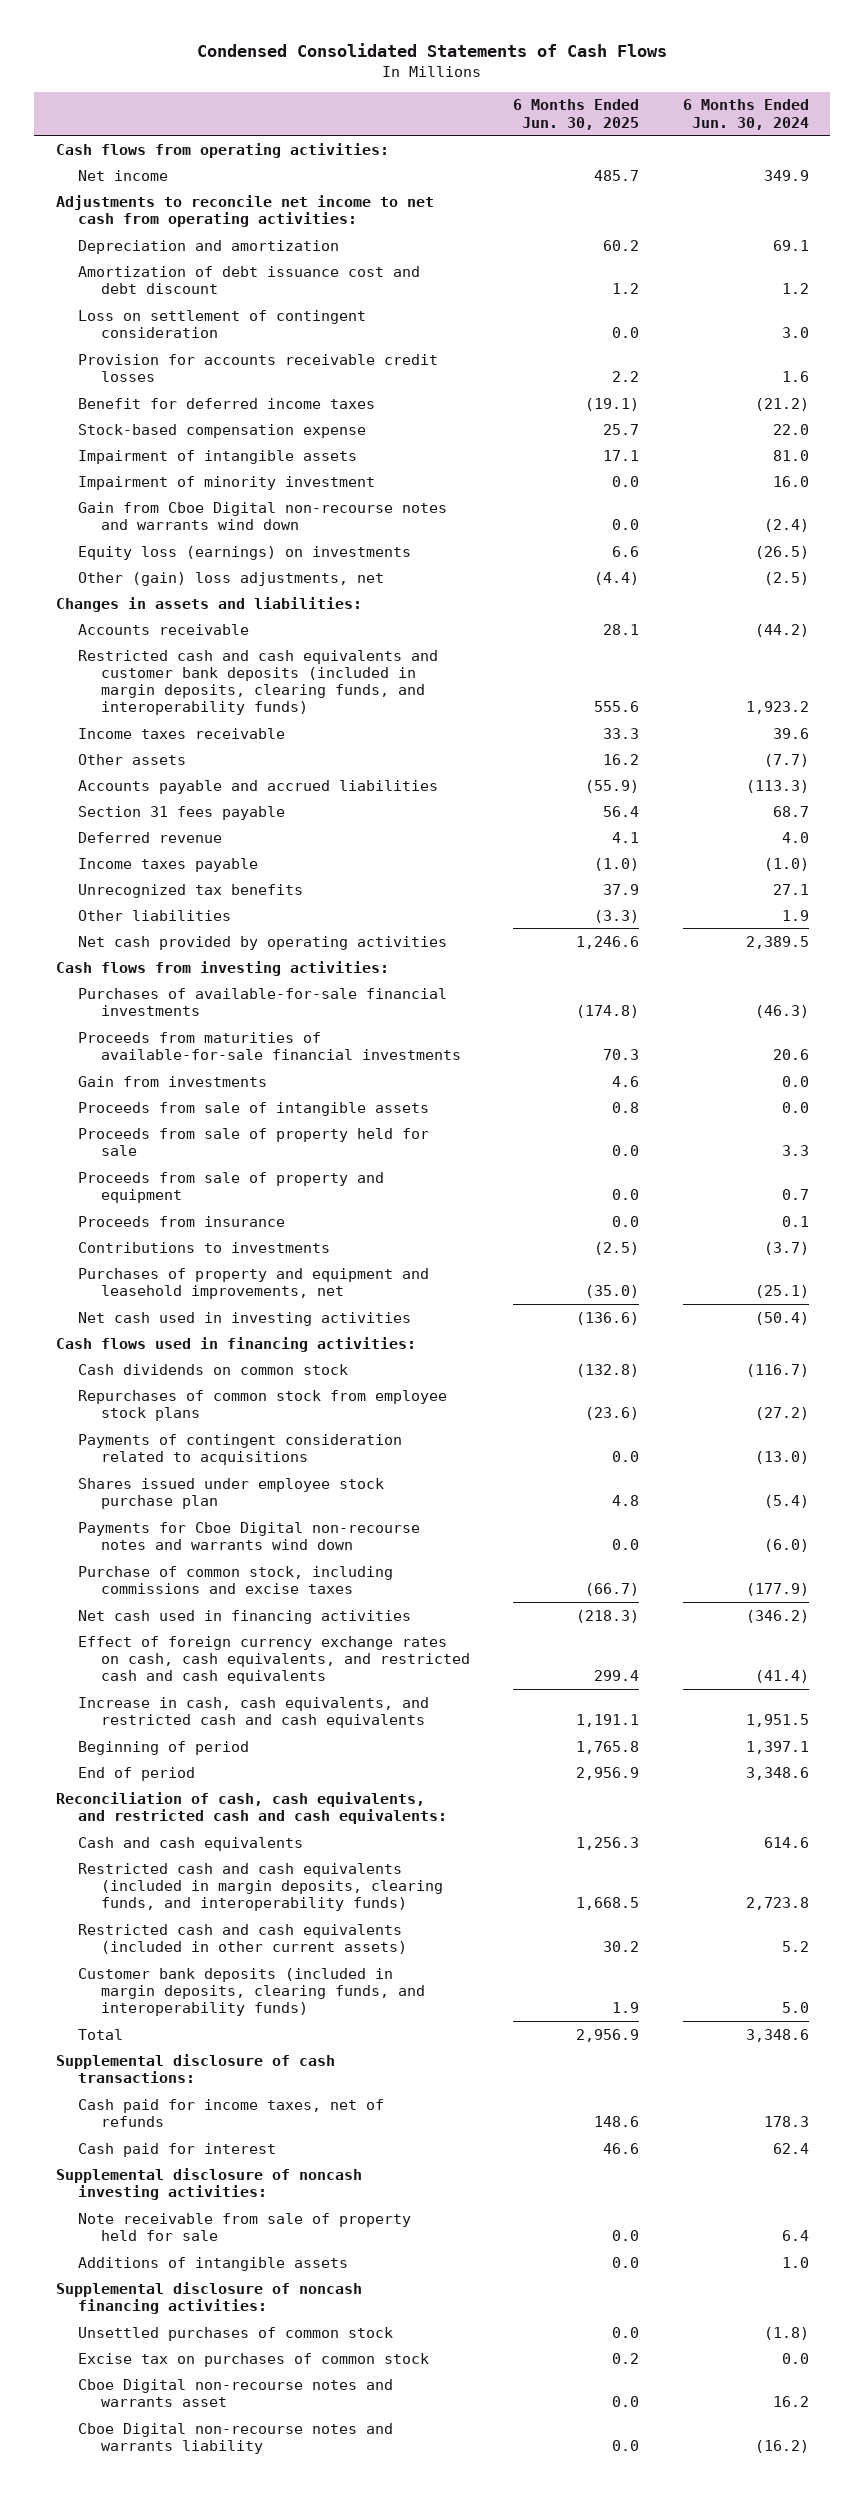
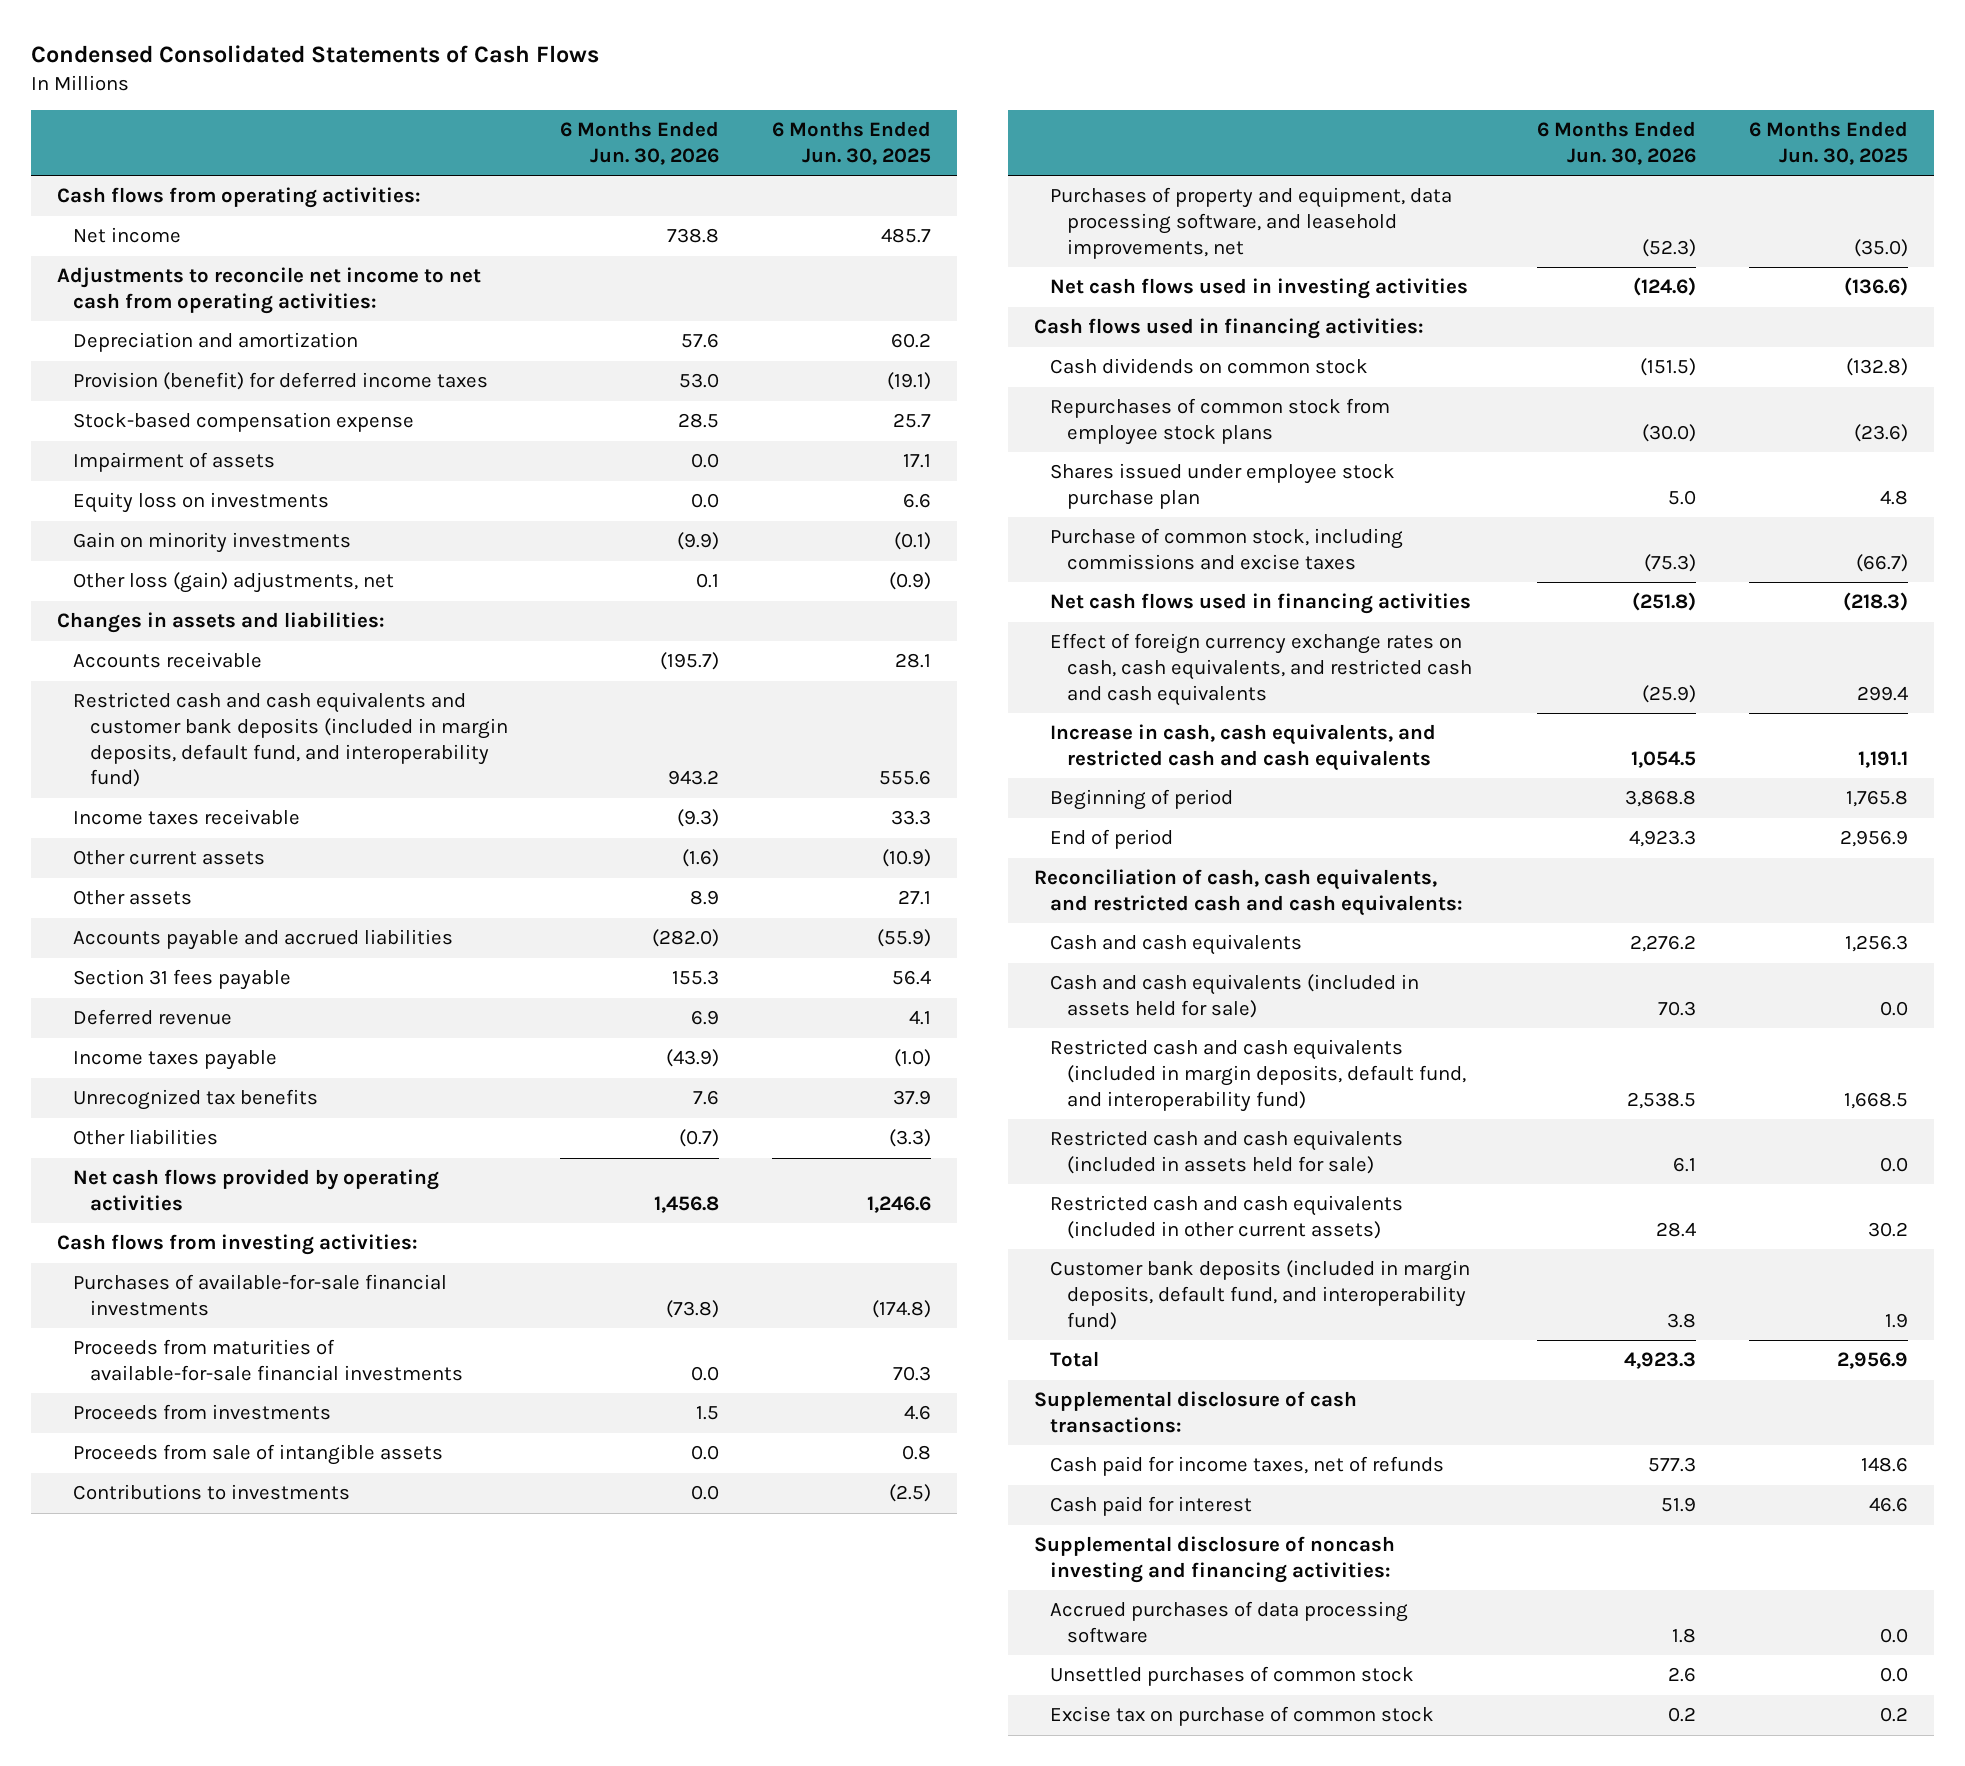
[682,99,809,130] 6 Months Ended Jun. 30, 2024 -> none
none -> [560,121,720,165] 6 Months Ended Jun. 30, 2026
[78,265,421,294] Amortization of debt issuance cost and debt discount -> none
[78,309,367,338] Loss on settlement of contingent consideration -> none
[78,353,439,382] Provision for accounts receivable credit losses -> none
[78,397,376,409] Benefit for deferred income taxes -> [73,372,489,391] Provision (benefit) for deferred income taxes
[78,475,376,490] Impairment of minority investment -> none
[78,501,448,530] Gain from Cboe Digital non-recourse notes and warrants wind down -> none
[78,449,358,464] Impairment of intangible assets -> [73,452,276,473] Impairment of assets
[78,545,412,560] Equity loss (earnings) on investments -> [73,492,330,514] Equity loss on investments
none -> [73,532,352,554] Gain on minority investments
[78,571,385,586] Other (gain) loss adjustments, net -> [73,572,395,594] Other loss (gain) adjustments, net
[594,571,640,585] (4.4) -> [888,572,931,591] (0.9)
[78,649,439,716] Restricted cash and cash equivalents and customer bank deposits (included in margin deposits, clearing funds, and interoperability funds) -> [73,692,508,788] Restricted cash and cash equivalents and customer bank deposits (included in margin deposits, default fund, and interoperability fund)
none -> [73,850,266,866] Other current assets
[603,753,640,765] 16.2 -> [897,890,931,906] 27.1
[78,935,448,950] Net cash provided by operating activities -> [73,1169,440,1211] Net cash flows provided by operating activities
[78,1075,268,1087] Gain from investments -> [73,1404,332,1421] Proceeds from investments
[78,1127,430,1156] Proceeds from sale of property held for sale -> none
[78,1171,385,1203] Proceeds from sale of property and equipment -> none
[78,1215,286,1227] Proceeds from insurance -> none
[78,1267,430,1299] Purchases of property and equipment and leasehold improvements, net -> [1050,187,1453,259] Purchases of property and equipment, data processing software, and leasehold improvements, net
[78,1311,412,1326] Net cash used in investing activities -> [1050,278,1469,300] Net cash flows used in investing activities
[78,1433,403,1465] Payments of contingent consideration related to acquisitions -> none
[78,1521,421,1550] Payments for Cboe Digital non-recourse notes and warrants wind down -> none
[78,1609,412,1624] Net cash used in financing activities -> [1050,593,1472,615] Net cash flows used in financing activities
none -> [1050,974,1420,1018] Cash and cash equivalents (included in assets held for sale)
[78,1862,443,1912] Restricted cash and cash equivalents (included in margin deposits, clearing funds, and interoperability funds) -> [1050,1039,1466,1112] Restricted cash and cash equivalents (included in margin deposits, default fund, and interoperability fund)
none -> [1050,1130,1404,1174] Restricted cash and cash equivalents (included in assets held for sale)
[78,1967,425,2017] Customer bank deposits (included in margin deposits, clearing funds, and interoperability funds) -> [1050,1260,1471,1330] Customer bank deposits (included in margin deposits, default fund, and interoperability fund)
[55,2167,362,2200] Supplemental disclosure of noncash investing activities: -> none
[78,2212,412,2241] Note receivable from sale of property held for sale -> none
[78,2256,349,2271] Additions of intangible assets -> none
[55,2281,362,2314] Supplemental disclosure of noncash financing activities: -> [1033,1536,1395,1583] Supplemental disclosure of noncash investing and financing activities:
none -> [1050,1601,1409,1643] Accrued purchases of data processing software
[78,2378,394,2407] Cboe Digital non-recourse notes and warrants asset -> none
[78,2422,394,2454] Cboe Digital non-recourse notes and warrants liability -> none
[78,2352,430,2367] Excise tax on purchases of common stock -> [1050,1706,1435,1727] Excise tax on purchase of common stock

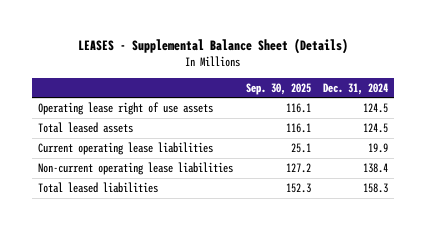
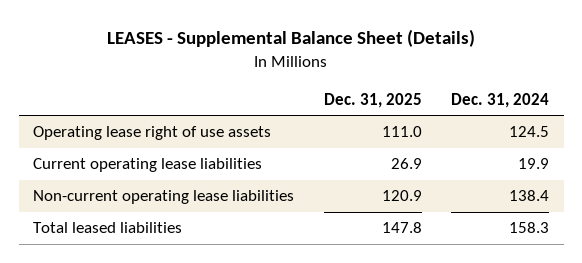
[245,82,311,95] Sep. 30, 2025 -> none
none -> [323,92,422,108] Dec. 31, 2025
[37,121,133,133] Total leased assets -> none

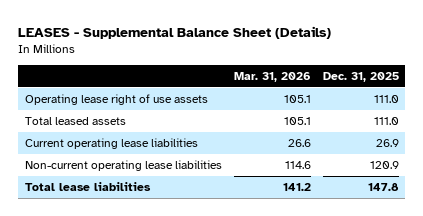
[451,92,550,108] Dec. 31, 2024 -> none
none -> [233,72,311,83] Mar. 31, 2026
none -> [24,116,126,125] Total leased assets
[33,222,183,234] Total leased liabilities -> [24,181,151,191] Total lease liabilities

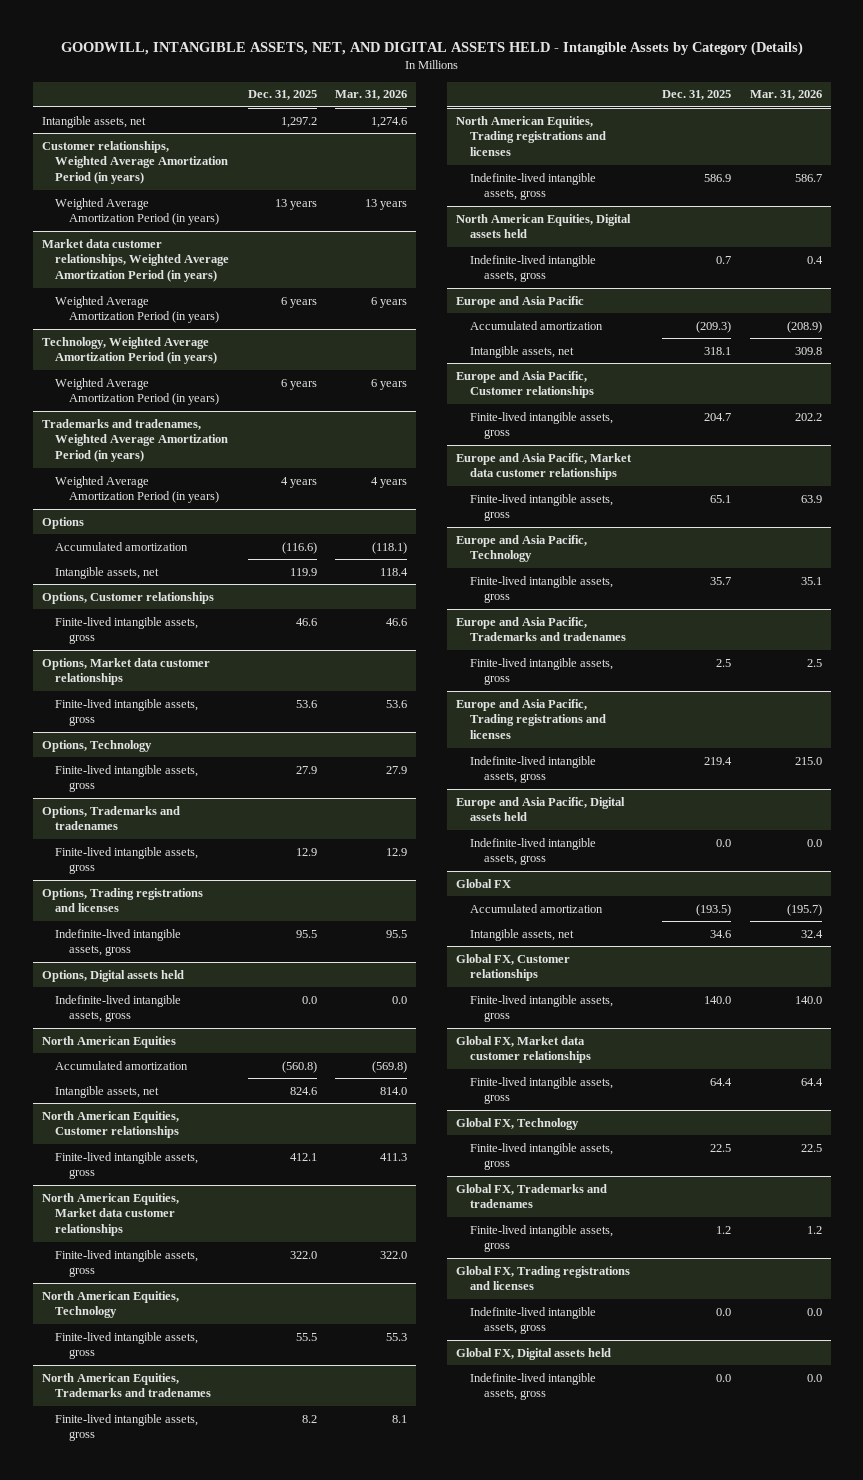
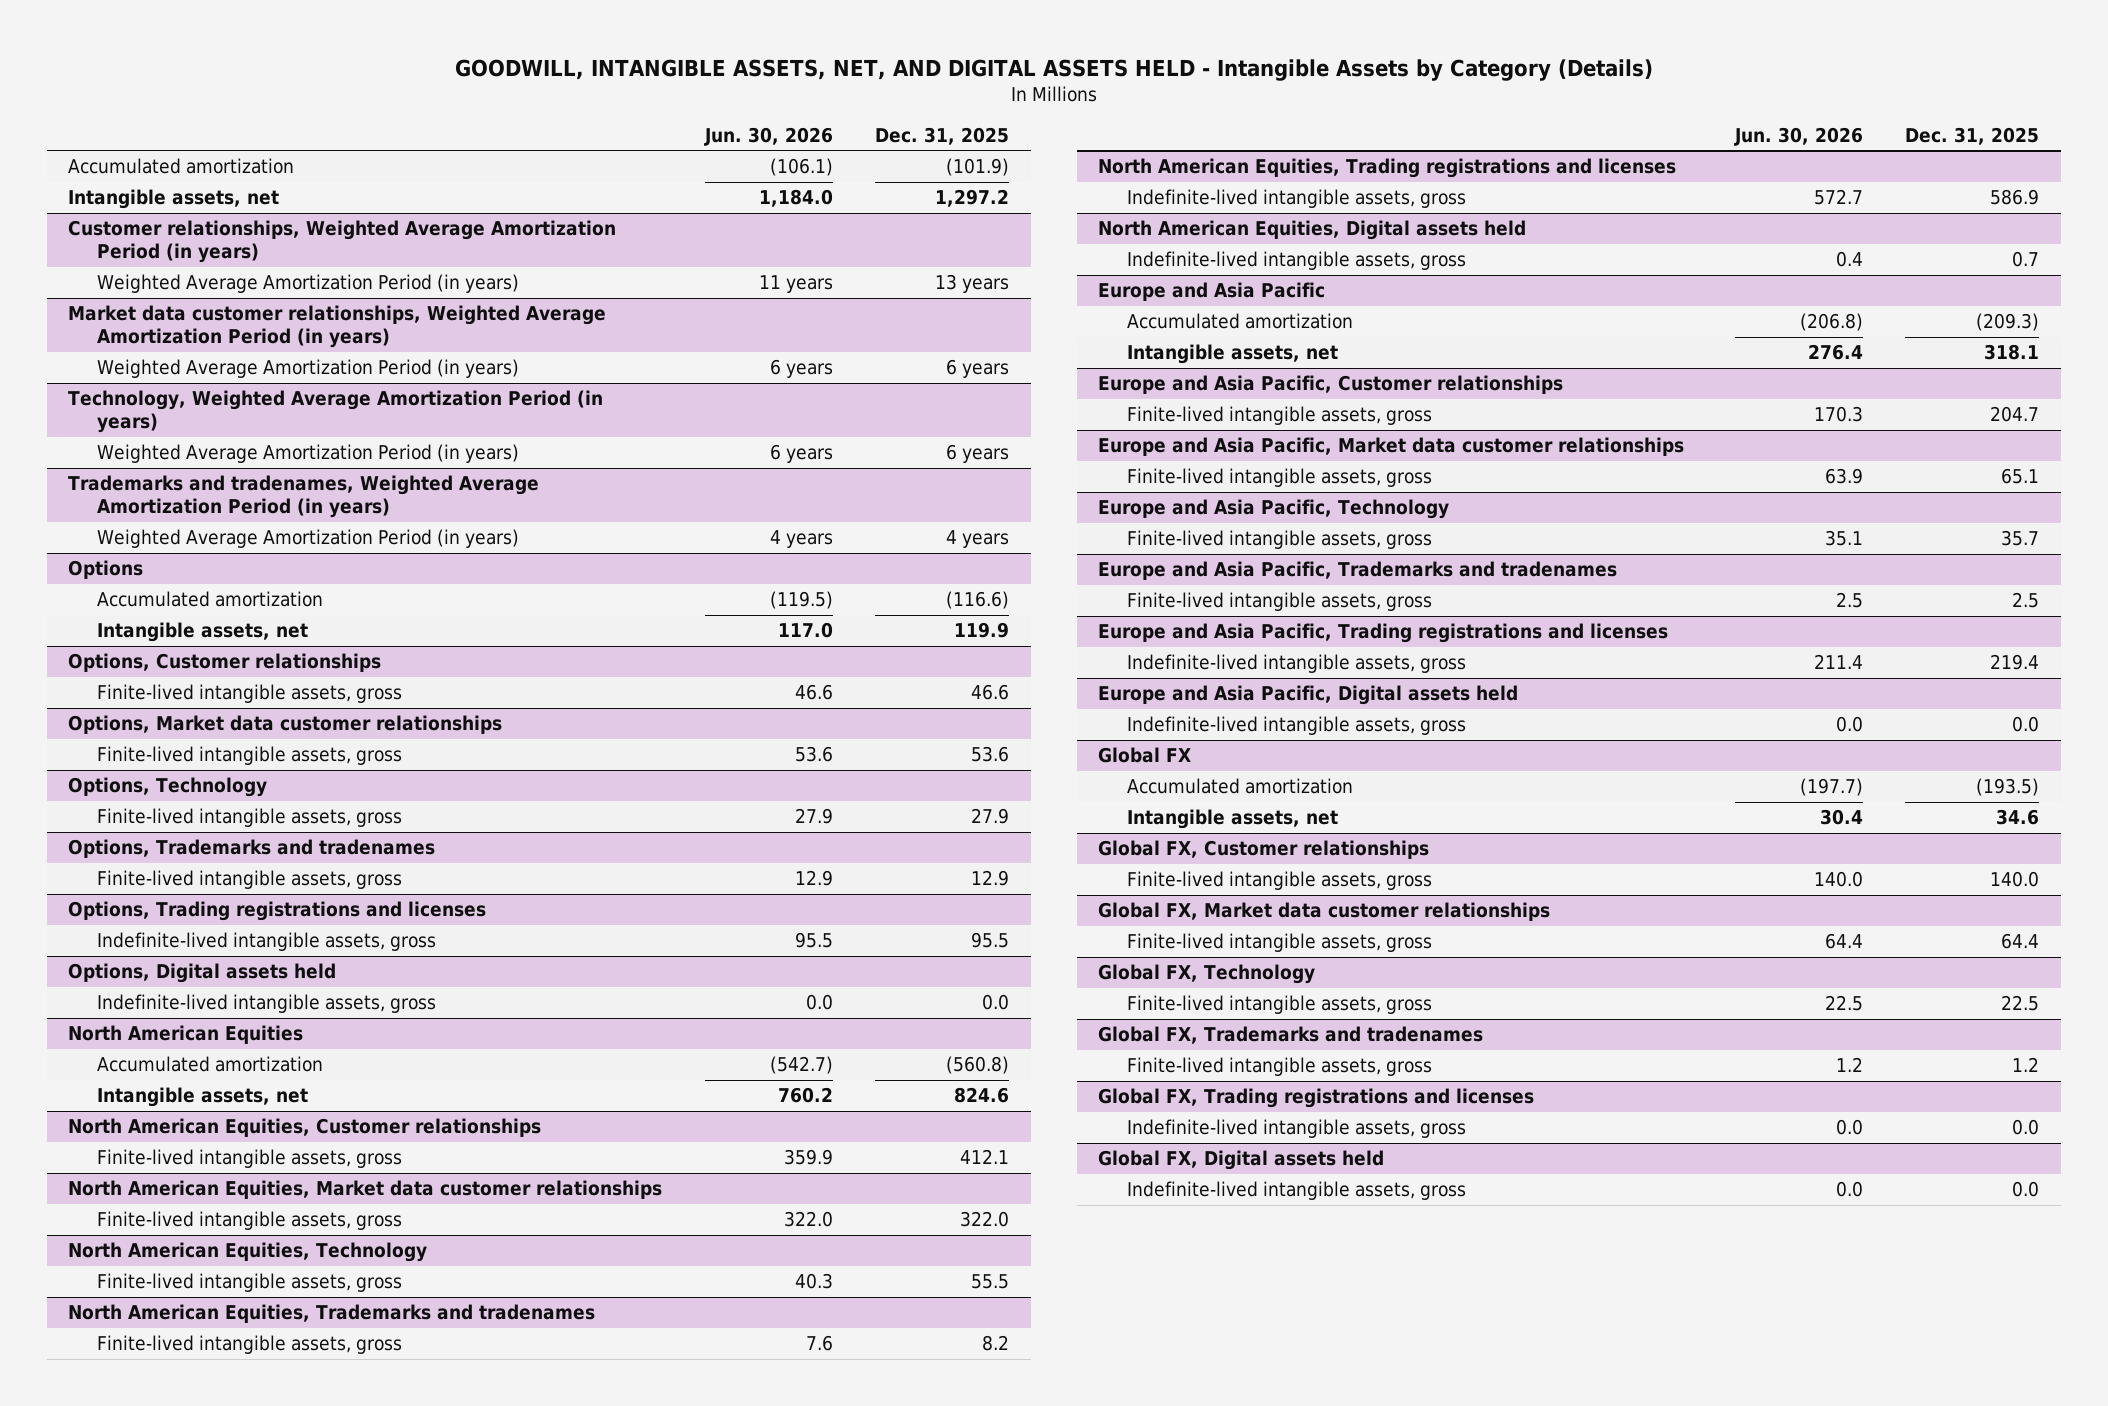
[334,90,407,101] Mar. 31, 2026 -> none
none -> [703,126,833,146] Jun. 30, 2026
none -> [68,158,295,175] Accumulated amortization

